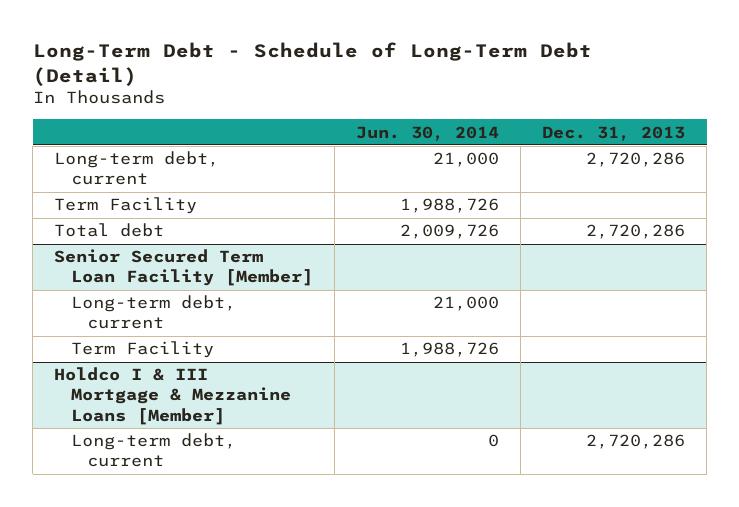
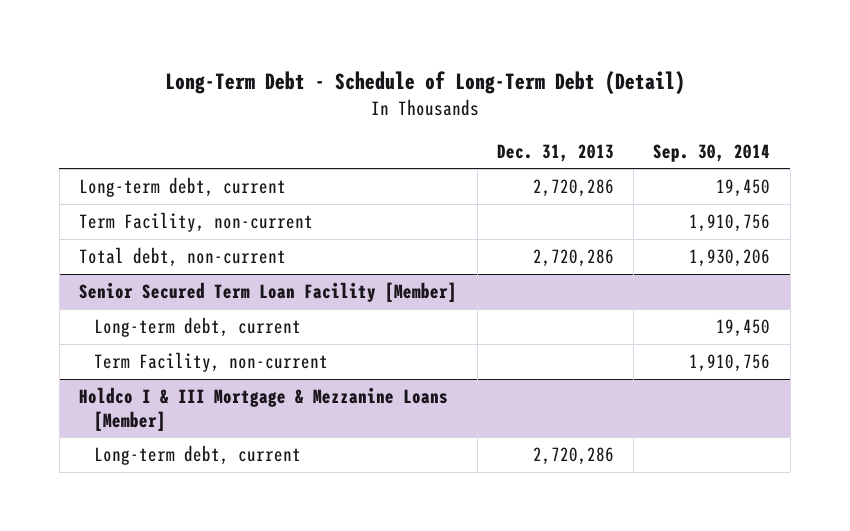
[355,125,499,141] Jun. 30, 2014 -> none
none -> [653,143,771,162] Sep. 30, 2014
[54,197,198,215] Term Facility -> [79,211,314,232] Term Facility, non-current
[54,223,165,238] Total debt -> [79,246,287,267] Total debt, non-current
[70,341,214,359] Term Facility -> [93,351,328,372] Term Facility, non-current

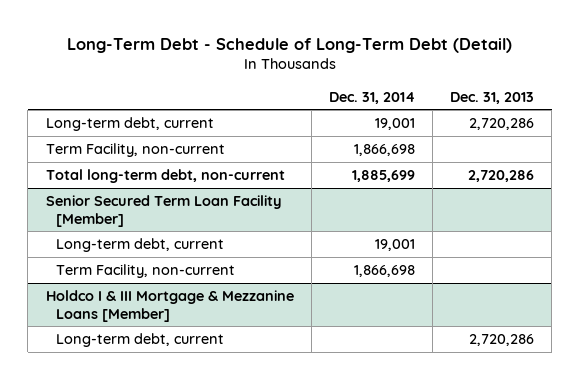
[653,143,771,162] Sep. 30, 2014 -> none
none -> [328,91,415,104] Dec. 31, 2014
[79,246,287,267] Total debt, non-current -> [45,168,285,183] Total long-term debt, non-current

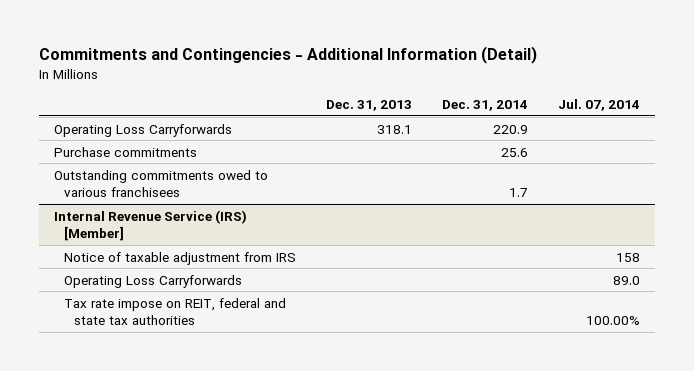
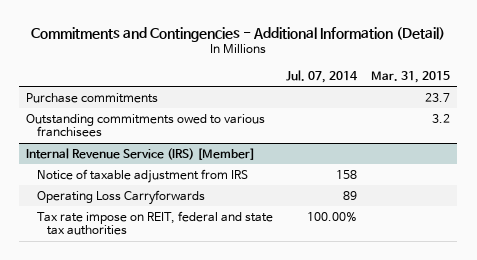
[325,99,412,111] Dec. 31, 2013 -> none
[442,99,529,111] Dec. 31, 2014 -> none
none -> [371,70,451,83] Mar. 31, 2015
[53,123,232,137] Operating Loss Carryforwards -> none
[613,275,641,285] 89.0 -> [343,190,358,200] 89

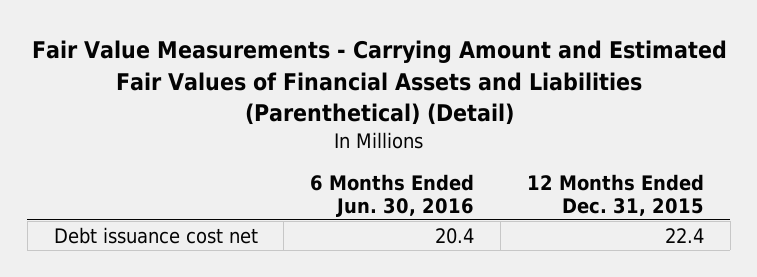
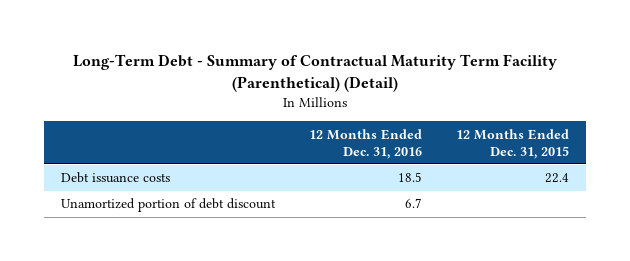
[31,40,727,125] Fair Value Measurements - Carrying Amount and Estimated Fair Values of Financial Assets and Liabilities (Parenthetical) (Detail) -> [73,54,558,93] Long-Term Debt - Summary of Contractual Maturity Term Facility (Parenthetical) (Detail)
[310,173,475,217] 6 Months Ended Jun. 30, 2016 -> none
none -> [309,128,423,159] 12 Months Ended Dec. 31, 2016
[53,226,258,244] Debt issuance cost net -> [61,172,171,184] Debt issuance costs
none -> [61,198,277,213] Unamortized portion of debt discount

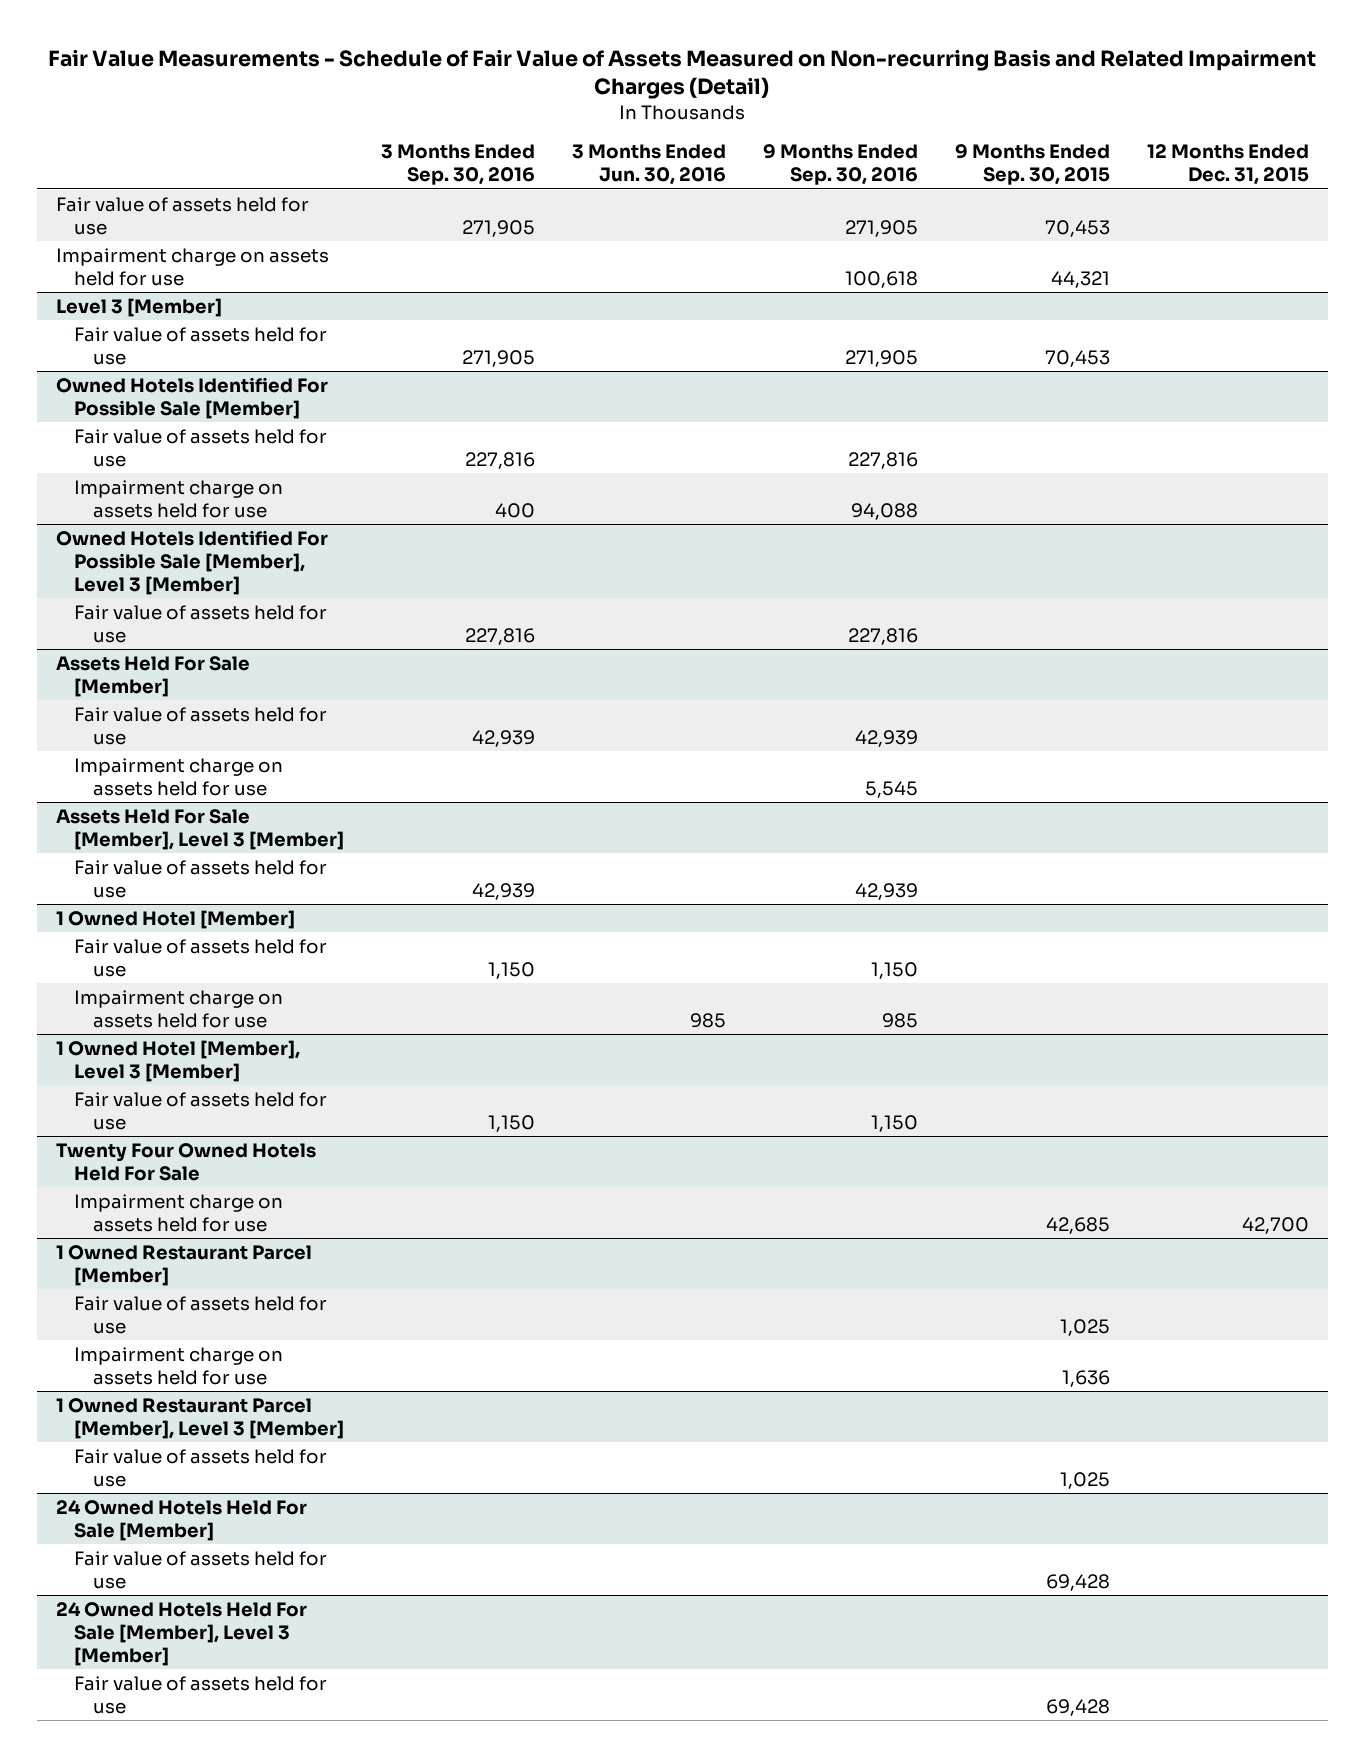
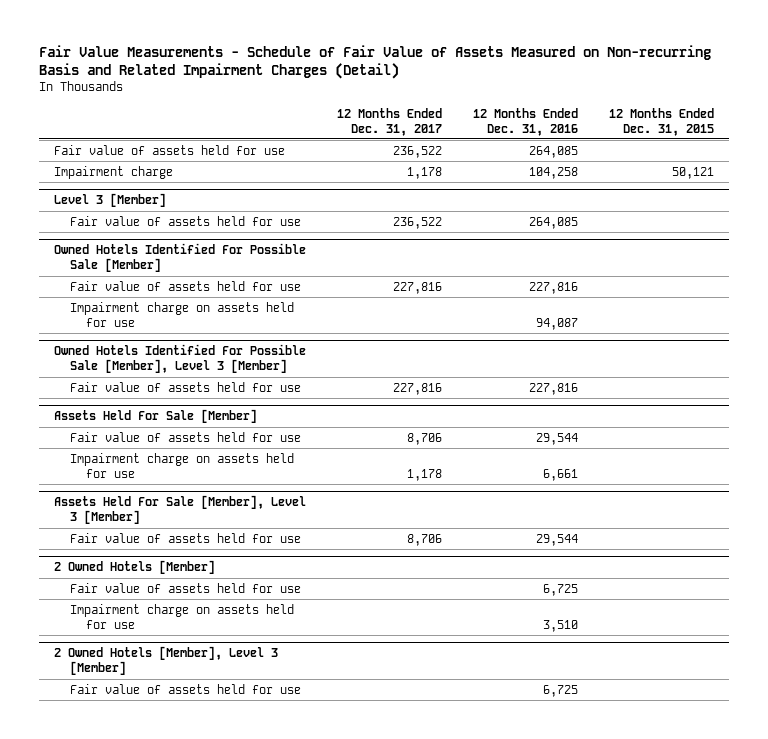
[381,144,536,186] 3 Months Ended Sep. 30, 2016 -> none
[572,144,727,186] 3 Months Ended Jun. 30, 2016 -> none
[763,144,919,186] 9 Months Ended Sep. 30, 2016 -> none
[955,144,1111,186] 9 Months Ended Sep. 30, 2015 -> none
none -> [336,107,442,136] 12 Months Ended Dec. 31, 2017
none -> [472,107,578,136] 12 Months Ended Dec. 31, 2016
[55,247,329,286] Impairment charge on assets held for use -> none
none -> [54,165,174,179] Impairment charge
[55,909,295,929] 1 Owned Hotel [Member] -> none
[74,938,328,977] Fair value of assets held for use -> none
[74,989,284,1028] Impairment charge on assets held for use -> none
none -> [54,560,216,575] 2 Owned Hotels [Member]
none -> [70,582,302,593] Fair value of assets held for use
none -> [70,603,295,629] Impairment charge on assets held for use
[55,1039,300,1082] 1 Owned Hotel [Member], Level 3 [Member] -> [54,646,279,676] 2 Owned Hotels [Member], Level 3 [Member]
[55,1142,316,1181] Twenty Four Owned Hotels Held For Sale -> none
[74,1193,284,1232] Impairment charge on assets held for use -> none
[55,1244,312,1286] 1 Owned Restaurant Parcel [Member] -> none
[74,1295,328,1334] Fair value of assets held for use -> none
[74,1346,284,1385] Impairment charge on assets held for use -> none
[55,1397,345,1439] 1 Owned Restaurant Parcel [Member], Level 3 [Member] -> none
[74,1448,328,1487] Fair value of assets held for use -> none
[55,1499,307,1541] 24 Owned Hotels Held For Sale [Member] -> none
[74,1550,328,1589] Fair value of assets held for use -> none
[55,1601,307,1666] 24 Owned Hotels Held For Sale [Member], Level 3 [Member] -> none
[74,1675,328,1714] Fair value of assets held for use -> none

